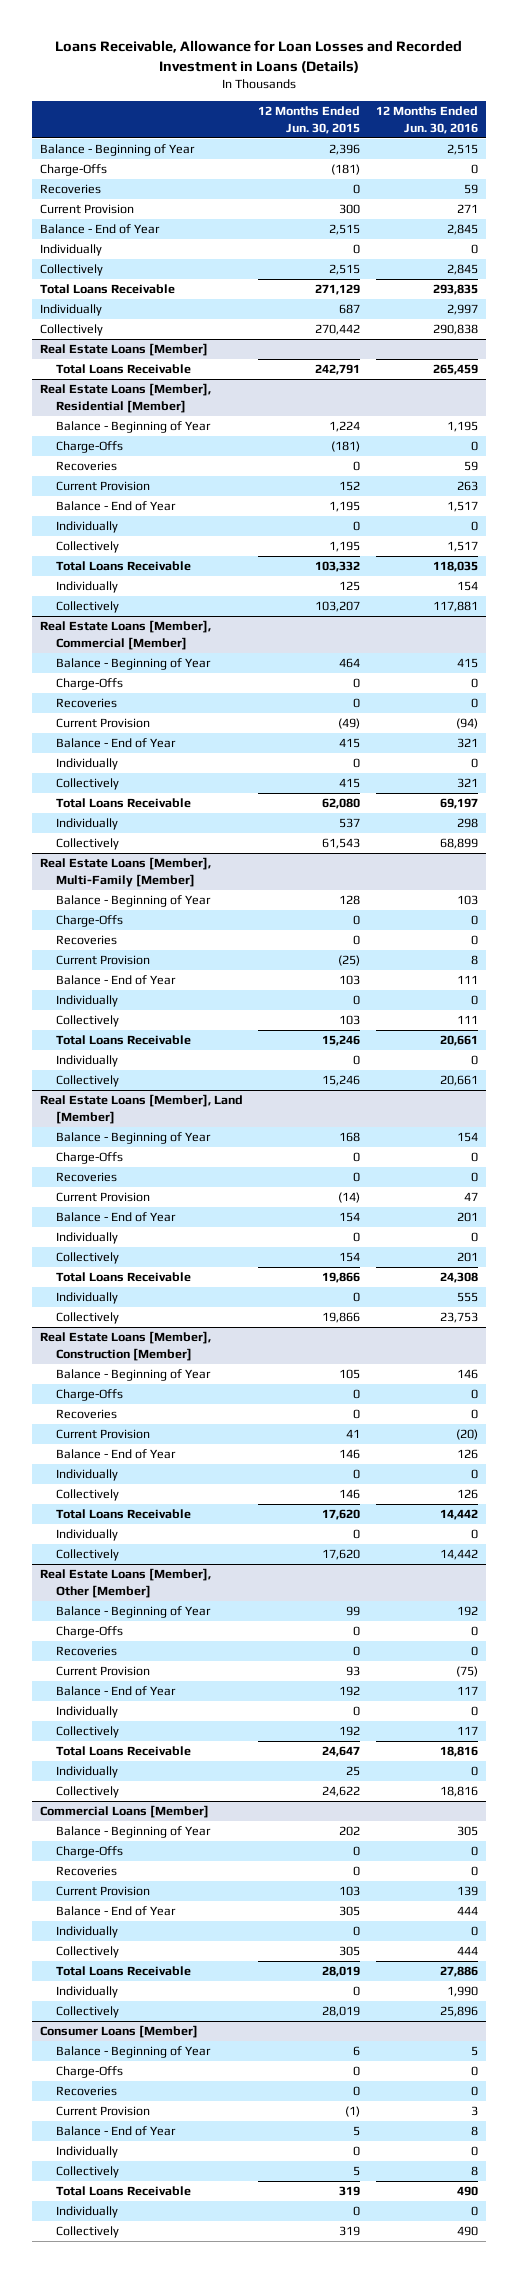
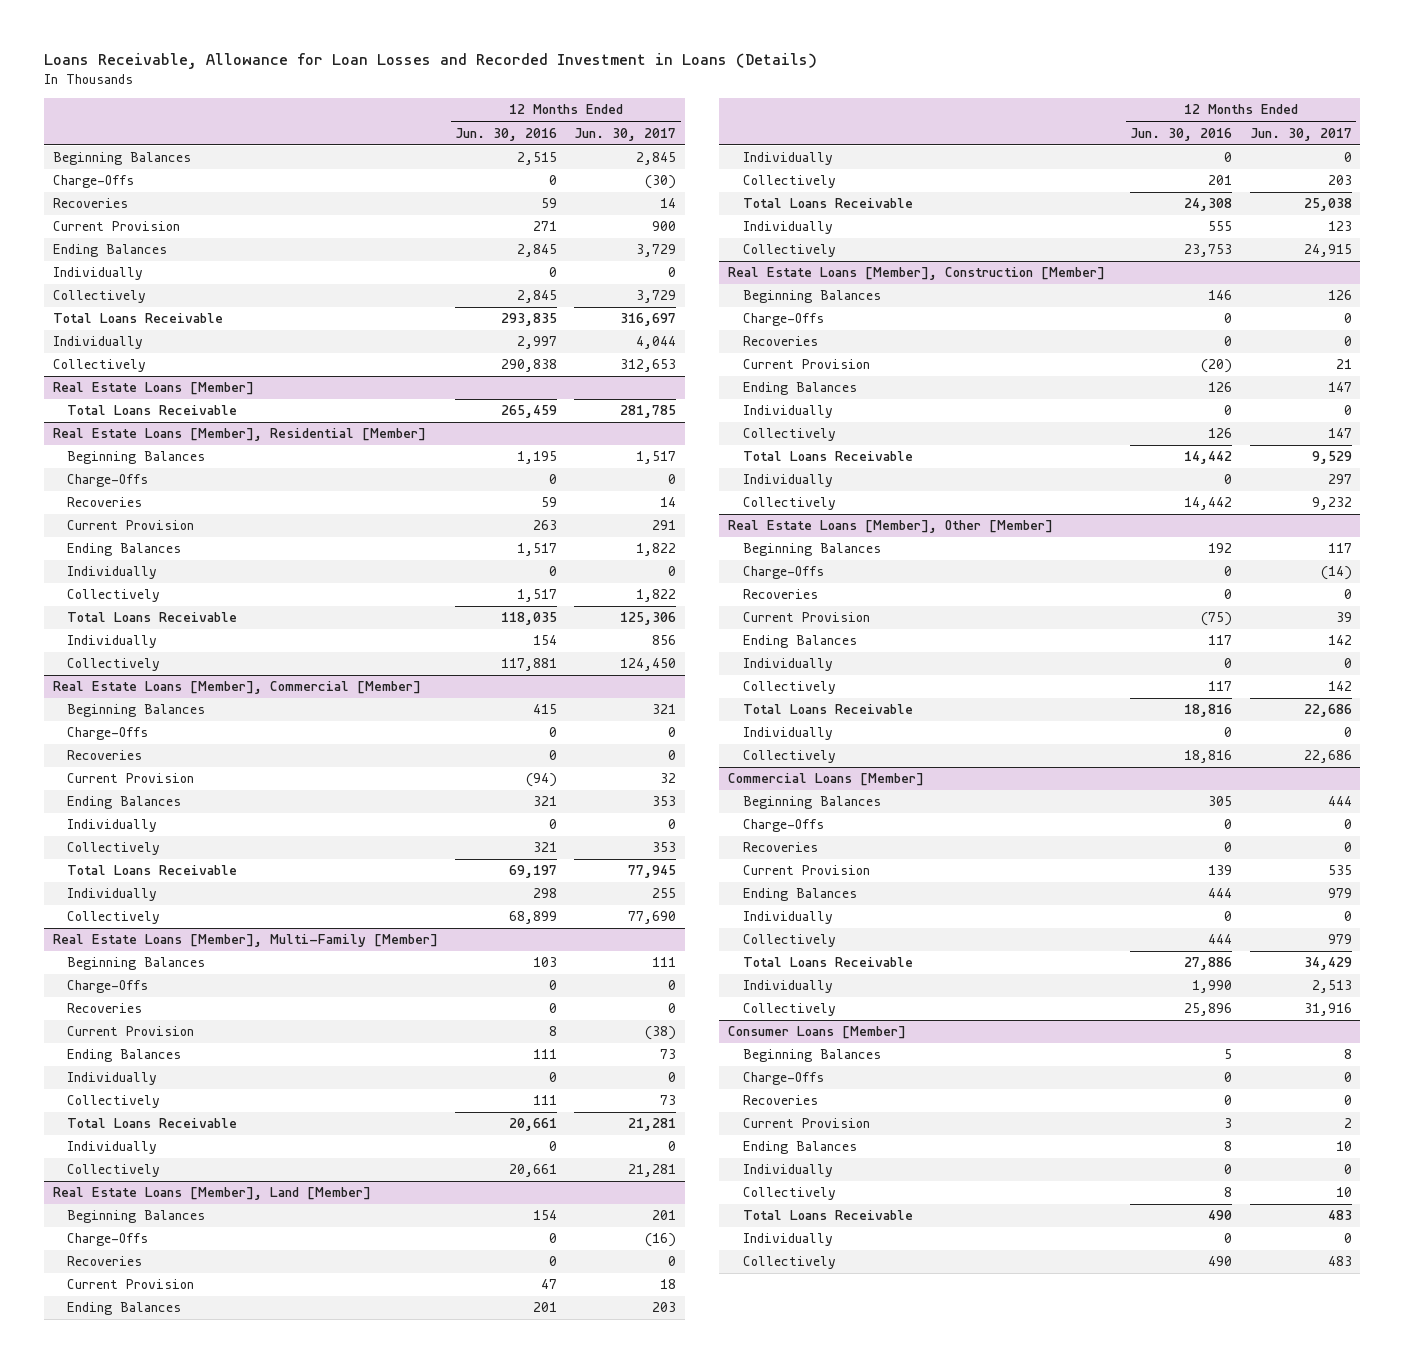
[258,106,361,134] 12 Months Ended Jun. 30, 2015 -> none
none -> [574,127,677,141] Jun. 30, 2017
[39,144,195,157] Balance - Beginning of Year -> [52,152,191,166] Beginning Balances
[39,224,160,235] Balance - End of Year -> [52,244,167,258] Ending Balances
[56,421,212,434] Balance - Beginning of Year -> [67,451,206,465] Beginning Balances
[56,501,177,512] Balance - End of Year -> [67,543,182,557] Ending Balances
[56,658,212,671] Balance - Beginning of Year -> [67,704,206,718] Beginning Balances
[56,738,177,749] Balance - End of Year -> [67,796,182,810] Ending Balances
[56,895,212,908] Balance - Beginning of Year -> [67,957,206,971] Beginning Balances
[56,975,177,986] Balance - End of Year -> [67,1049,182,1063] Ending Balances
[56,1132,212,1145] Balance - Beginning of Year -> [67,1210,206,1224] Beginning Balances
[56,1212,177,1223] Balance - End of Year -> [67,1302,182,1316] Ending Balances
[56,1369,212,1382] Balance - Beginning of Year -> [742,290,881,304] Beginning Balances
[56,1449,177,1460] Balance - End of Year -> [742,382,857,396] Ending Balances
[56,1606,212,1619] Balance - Beginning of Year -> [742,543,881,557] Beginning Balances
[56,1686,177,1697] Balance - End of Year -> [742,635,857,649] Ending Balances
[56,1826,212,1839] Balance - Beginning of Year -> [742,796,881,810] Beginning Balances
[56,1906,177,1917] Balance - End of Year -> [742,888,857,902] Ending Balances
[56,2046,212,2059] Balance - Beginning of Year -> [742,1049,881,1063] Beginning Balances
[56,2126,177,2137] Balance - End of Year -> [742,1141,857,1155] Ending Balances

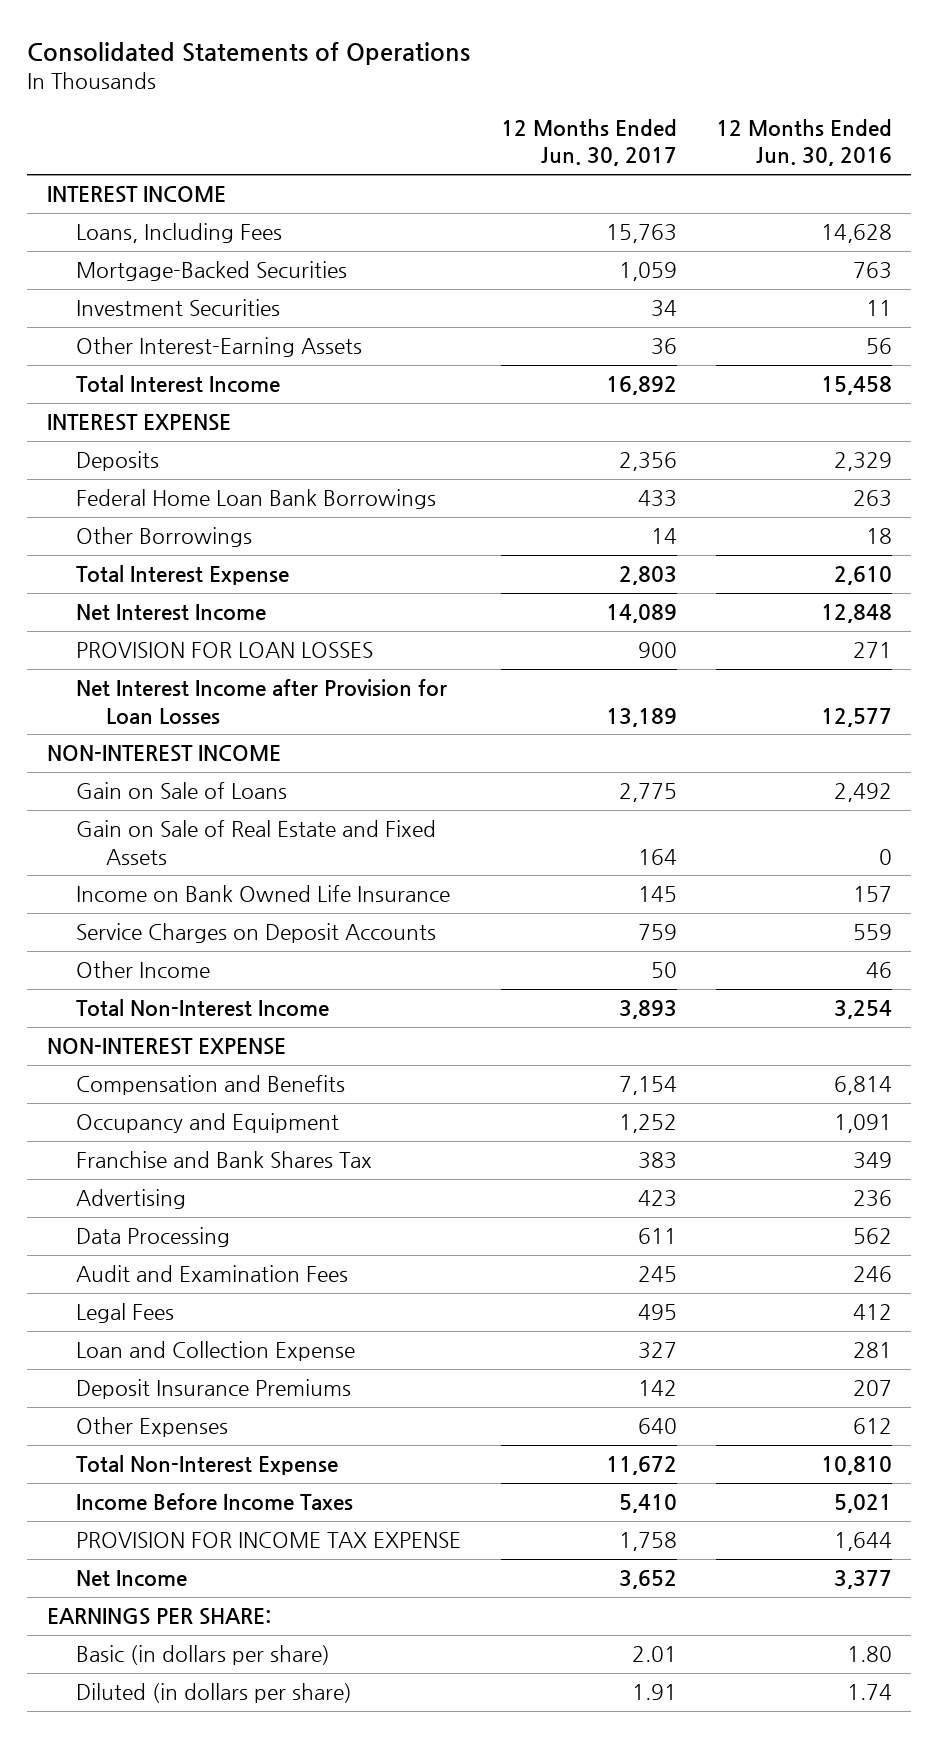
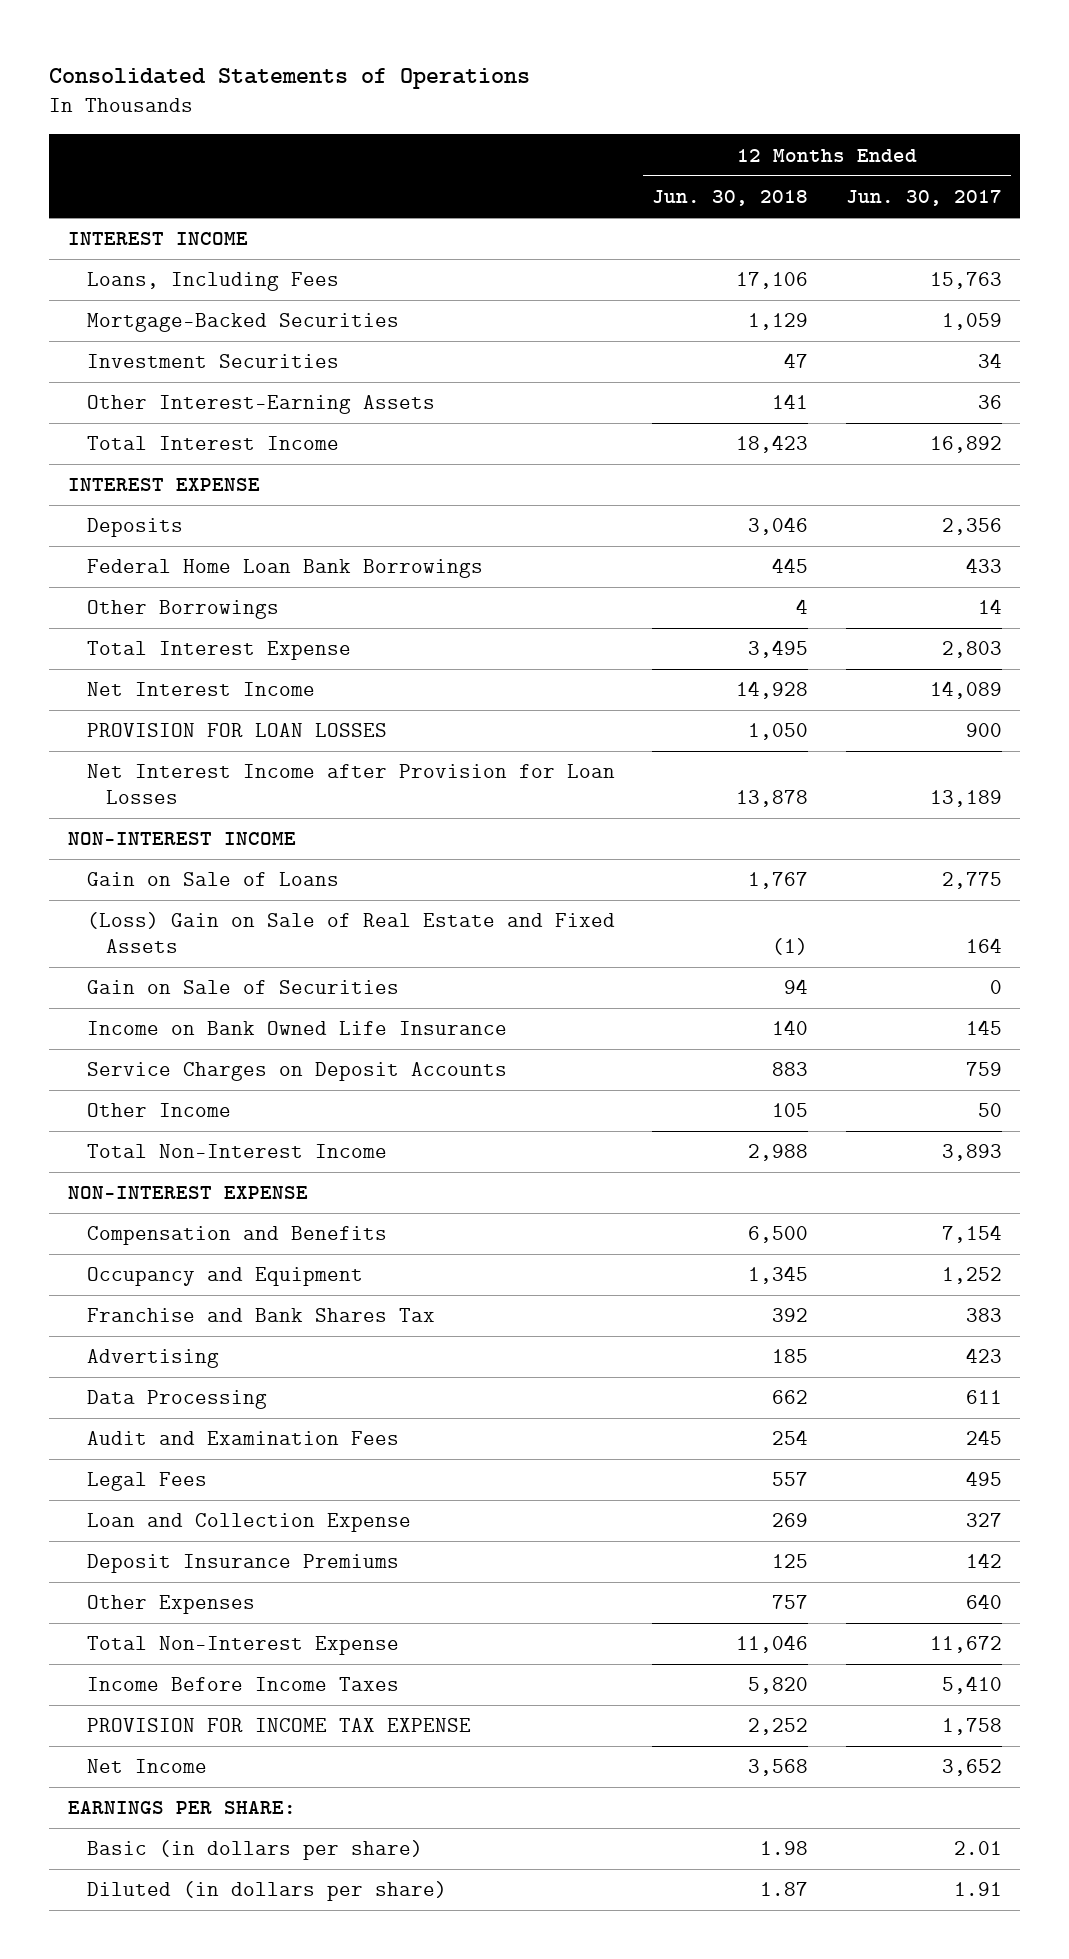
[715,119,892,167] 12 Months Ended Jun. 30, 2016 -> none
none -> [652,190,809,207] Jun. 30, 2018
[76,820,437,865] Gain on Sale of Real Estate and Fixed Assets -> [86,912,615,953] (Loss) Gain on Sale of Real Estate and Fixed Assets
none -> [86,980,399,995] Gain on Sale of Securities

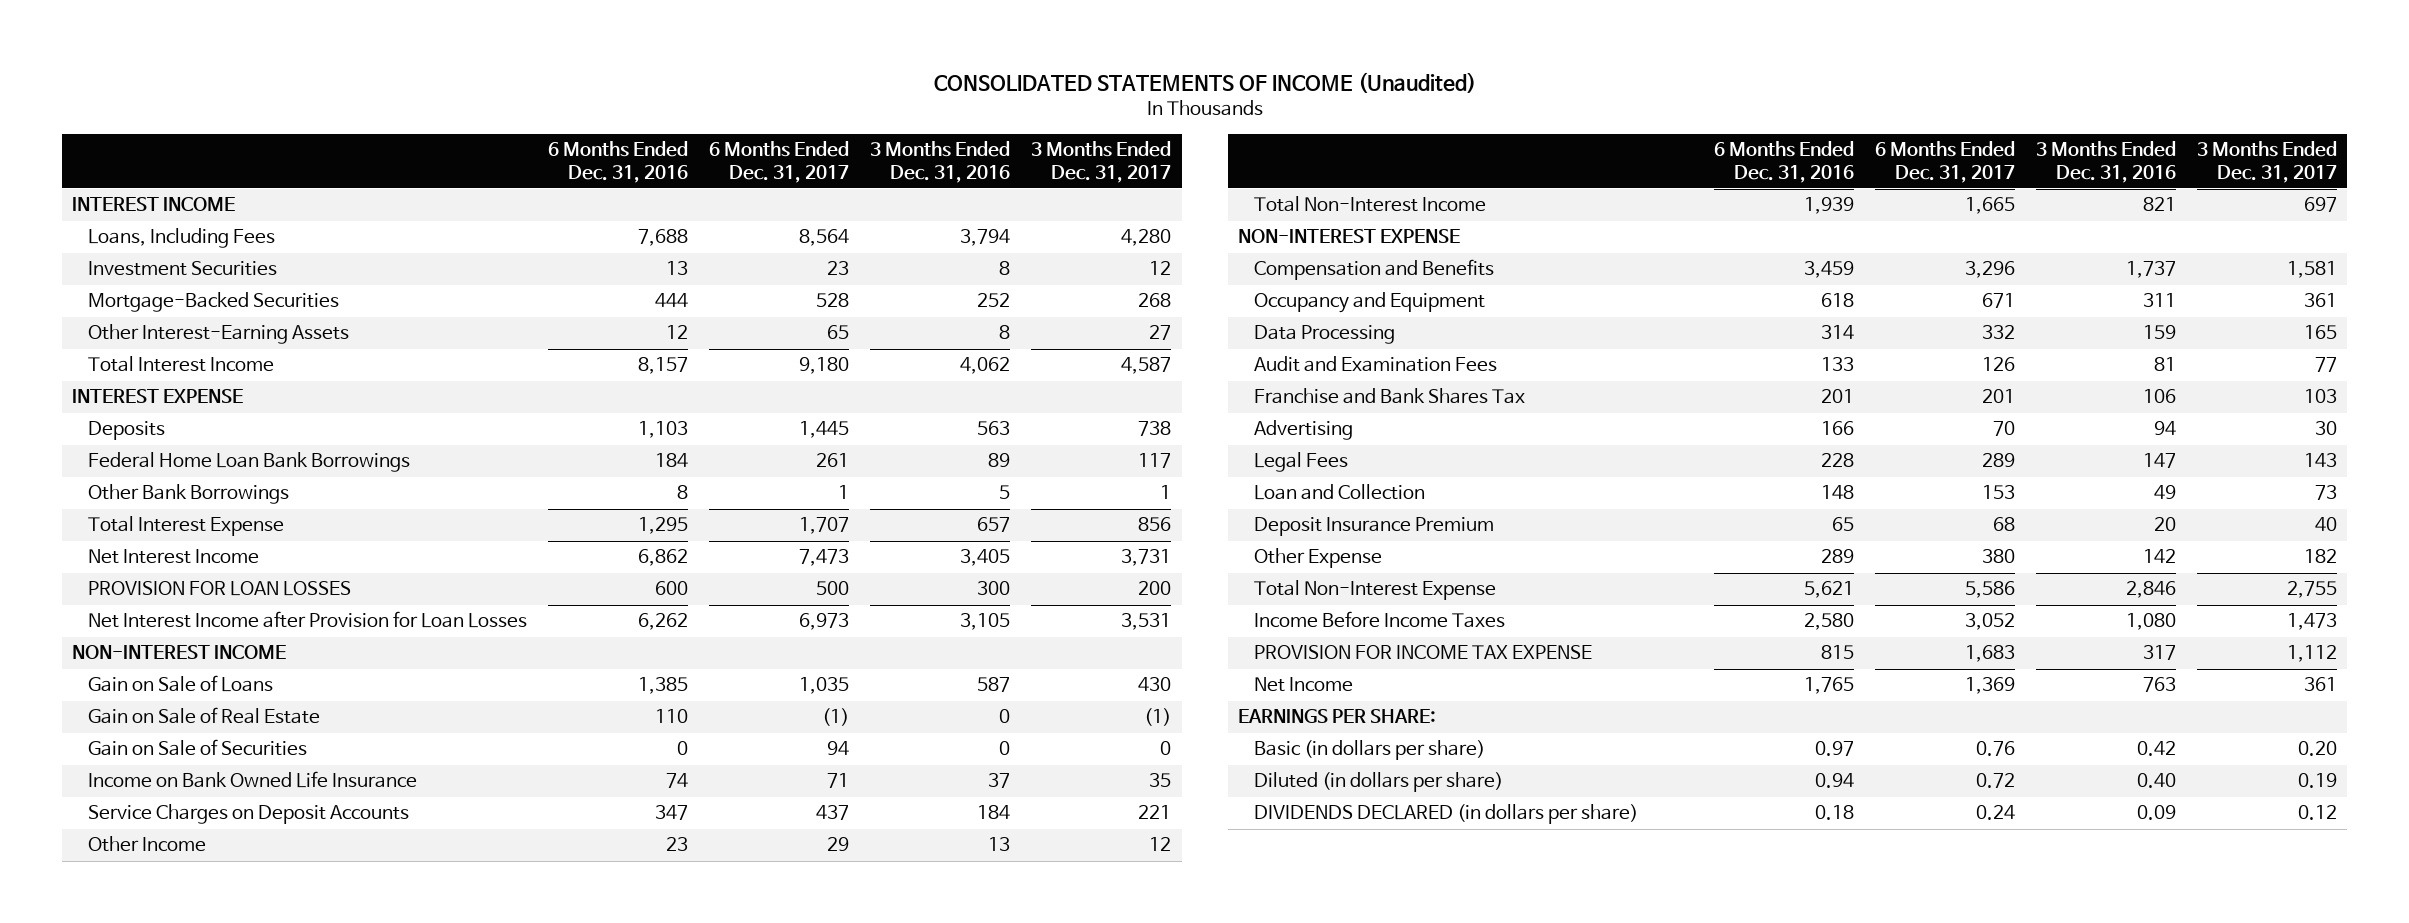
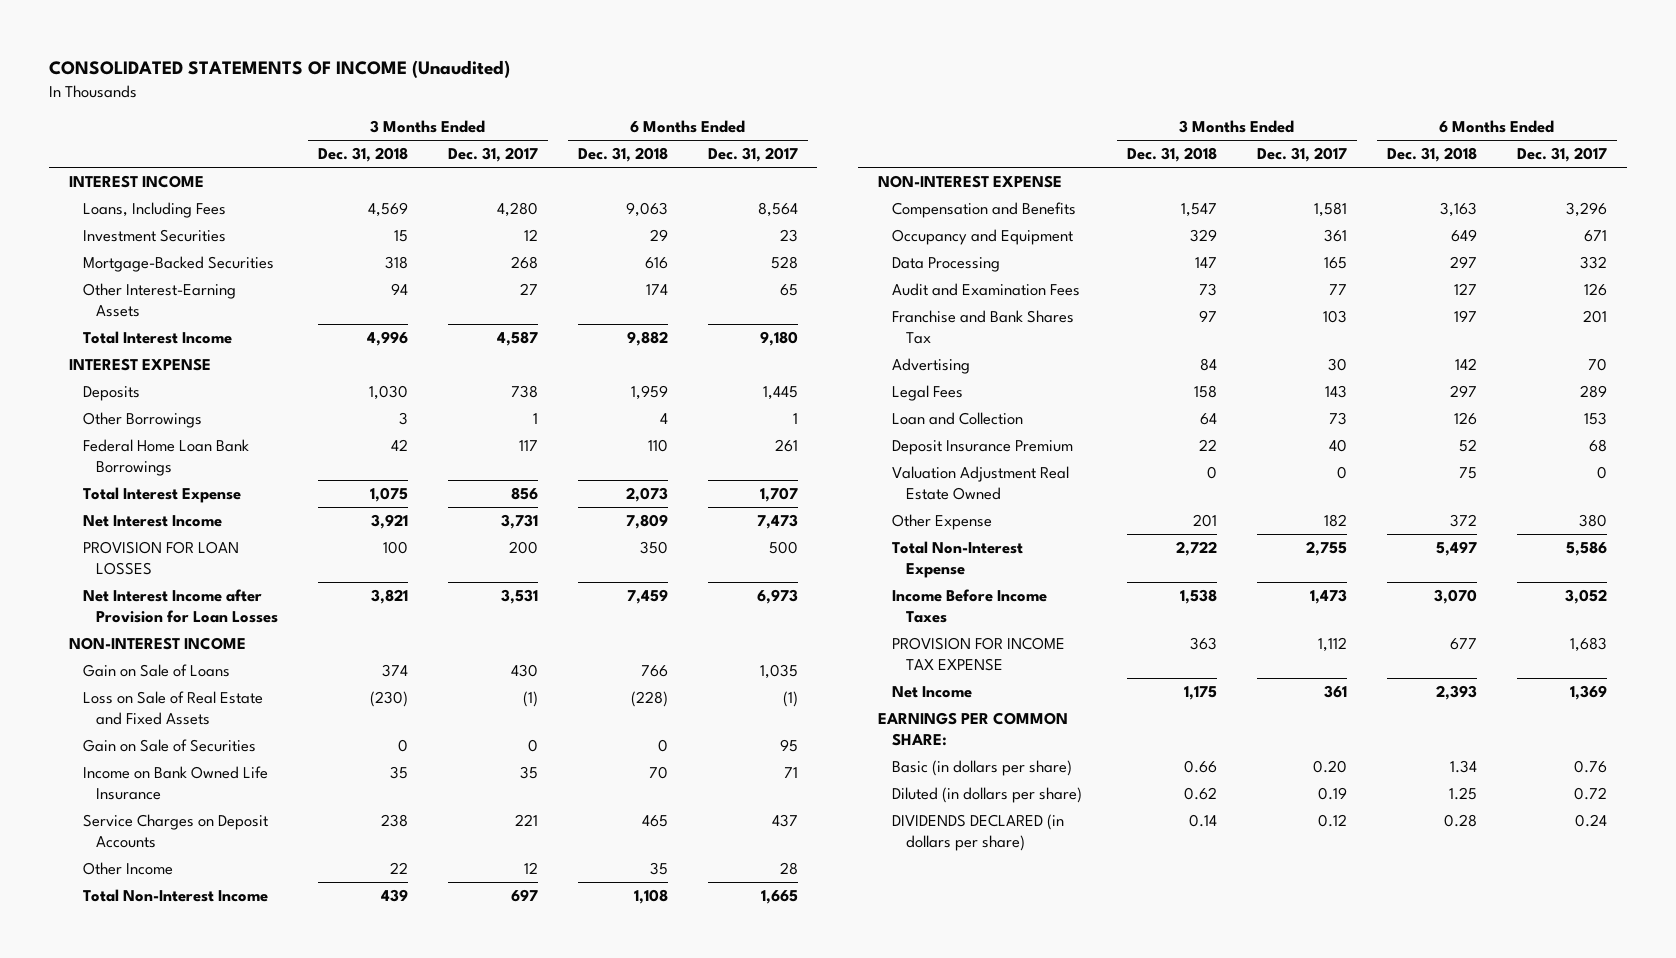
[547,140,688,183] 6 Months Ended Dec. 31, 2016 -> none
[869,140,1010,183] 3 Months Ended Dec. 31, 2016 -> none
none -> [318,147,409,163] Dec. 31, 2018
none -> [577,147,668,163] Dec. 31, 2018
none -> [82,412,202,429] Other Borrowings
[87,484,289,505] Other Bank Borrowings -> none
[87,707,320,725] Gain on Sale of Real Estate -> [82,691,263,726] Loss on Sale of Real Estate and Fixed Assets
[826,741,849,756] 94 -> [779,739,798,753] 95
[826,837,849,852] 29 -> [779,862,798,876] 28
none -> [891,466,1069,501] Valuation Adjustment Real Estate Owned
[1238,709,1437,724] EARNINGS PER SHARE: -> [878,712,1069,747] EARNINGS PER COMMON SHARE:

